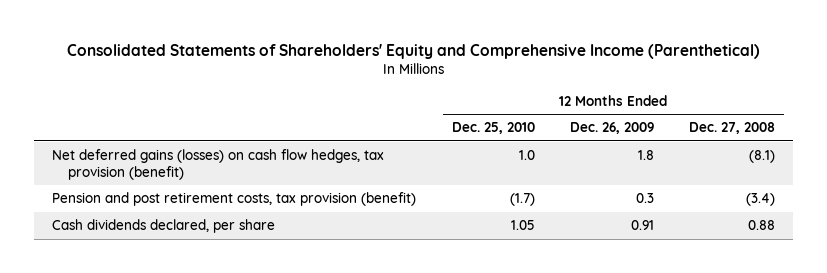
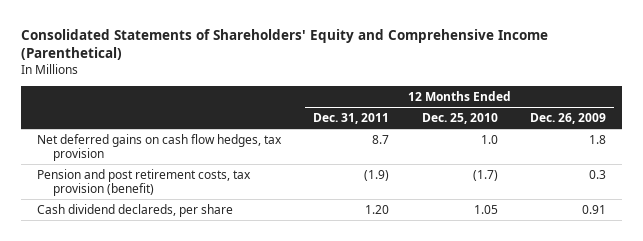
[689,122,776,135] Dec. 27, 2008 -> none
none -> [313,112,390,124] Dec. 31, 2011
[52,149,385,180] Net deferred gains (losses) on cash flow hedges, tax provision (benefit) -> [37,133,283,161] Net deferred gains on cash flow hedges, tax provision
[52,219,276,234] Cash dividends declared, per share -> [37,203,234,217] Cash dividend declareds, per share

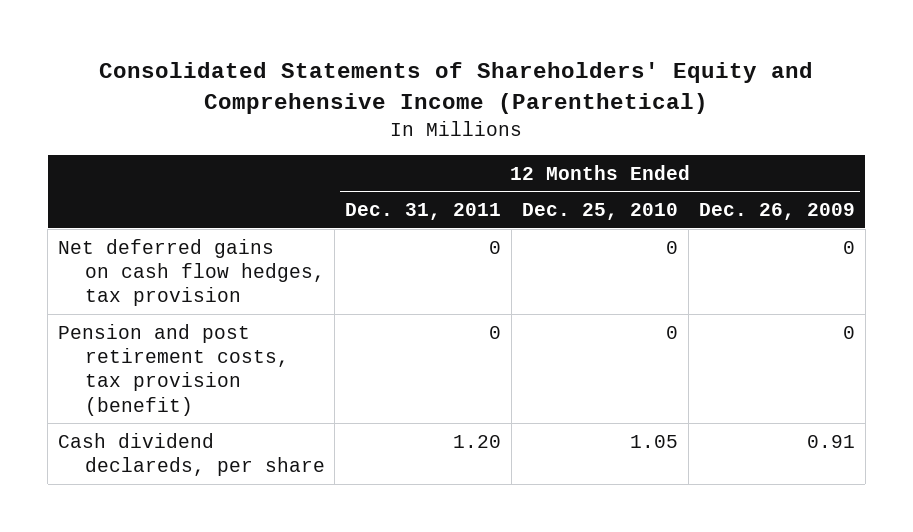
[372,134,390,144] 8.7 -> [489,240,502,254] 0
[480,134,498,144] 1.0 -> [666,240,679,254] 0
[589,134,607,144] 1.8 -> [842,240,855,254] 0
[364,169,390,181] (1.9) -> [489,325,502,339] 0
[472,169,498,181] (1.7) -> [666,325,679,339] 0
[589,169,607,179] 0.3 -> [842,325,855,339] 0

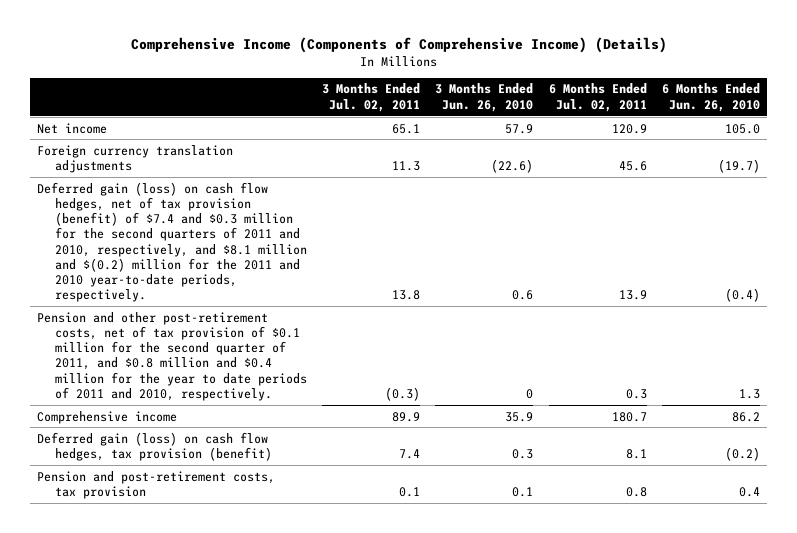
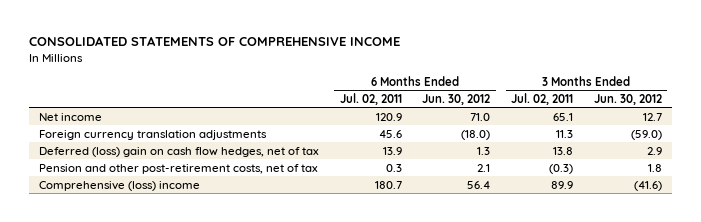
[130,36,667,53] Comprehensive Income (Components of Comprehensive Income) (Details) -> [28,36,400,47] CONSOLIDATED STATEMENTS OF COMPREHENSIVE INCOME
[435,83,534,112] 3 Months Ended Jun. 26, 2010 -> none
[661,83,760,112] 6 Months Ended Jun. 26, 2010 -> none
none -> [422,93,491,105] Jun. 30, 2012
none -> [593,93,662,105] Jun. 30, 2012
[37,431,273,461] Deferred gain (loss) on cash flow hedges, tax provision (benefit) -> none
[37,470,276,499] Pension and post-retirement costs, tax provision -> none
[37,181,308,303] Deferred gain (loss) on cash flow hedges, net of tax provision (benefit) of $7.4 and $0.3 million for the second quarters of 2011 and 2010, respectively, and $8.1 million and $(0.2) million for the 2011 and 2010 year-to-date periods, respectively. -> [38,146,319,157] Deferred (loss) gain on cash flow hedges, net of tax
[37,311,308,401] Pension and other post-retirement costs, net of tax provision of $0.1 million for the second quarter of 2011, and $0.8 million and $0.4 million for the year to date periods of 2011 and 2010, respectively. -> [38,163,318,174] Pension and other post-retirement costs, net of tax
[37,410,178,424] Comprehensive income -> [38,180,200,191] Comprehensive (loss) income

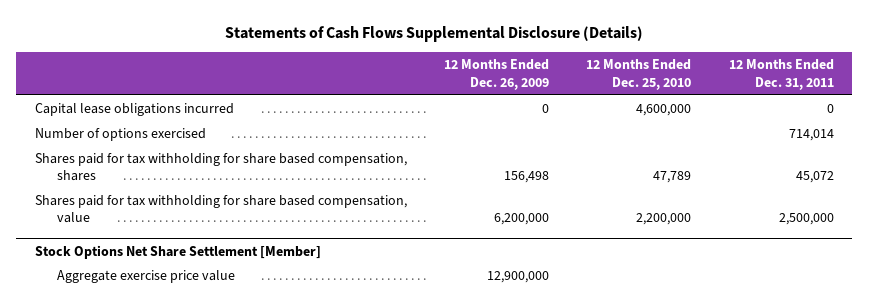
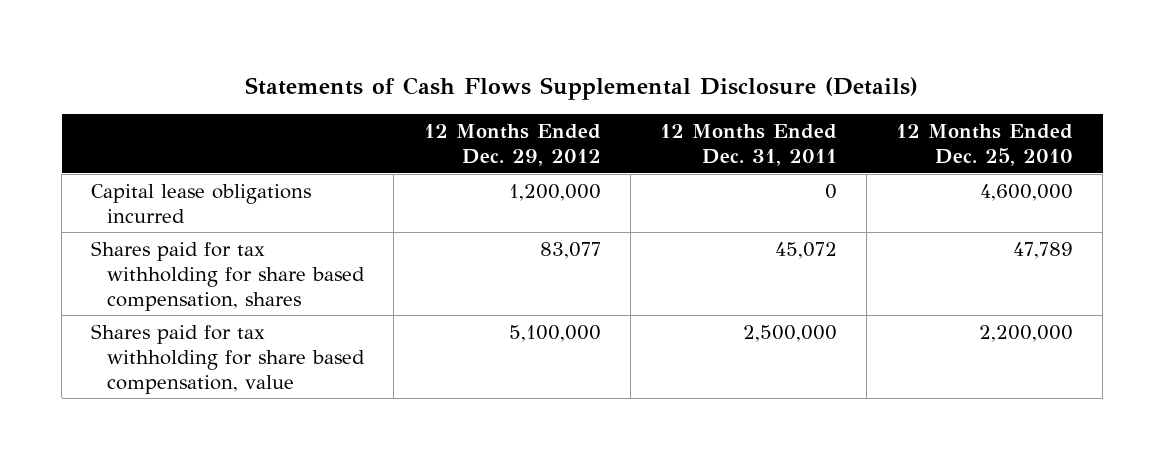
[444,59,550,90] 12 Months Ended Dec. 26, 2009 -> none
none -> [423,124,601,167] 12 Months Ended Dec. 29, 2012
[35,127,207,141] Number of options exercised -> none
[35,244,322,259] Stock Options Net Share Settlement [Member] -> none
[57,269,236,283] Aggregate exercise price value -> none

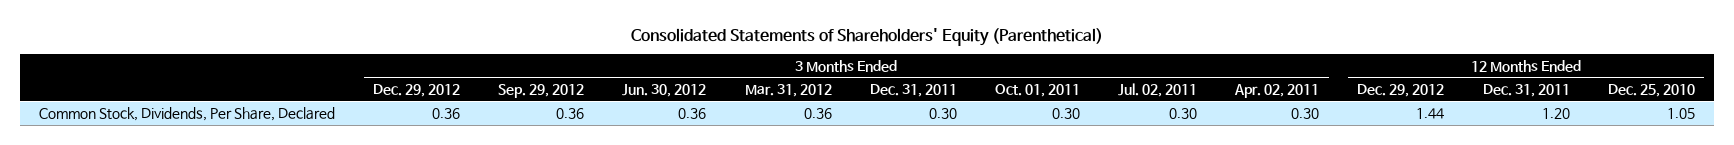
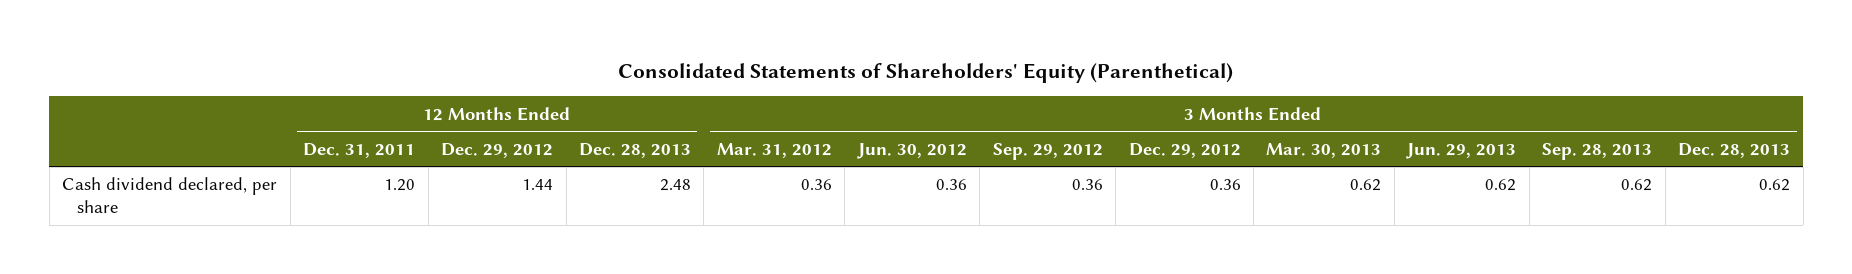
[869,83,957,97] Dec. 31, 2011 -> none
[994,83,1080,97] Oct. 01, 2011 -> none
[1118,82,1198,97] Jul. 02, 2011 -> none
[1234,83,1320,98] Apr. 02, 2011 -> none
[1607,83,1695,97] Dec. 25, 2010 -> none
none -> [578,142,691,158] Dec. 28, 2013
none -> [1266,142,1382,158] Mar. 30, 2013
none -> [1406,142,1517,159] Jun. 29, 2013
none -> [1542,142,1653,160] Sep. 28, 2013
none -> [1678,142,1791,158] Dec. 28, 2013
[38,107,335,122] Common Stock, Dividends, Per Share, Declared -> [62,177,278,214] Cash dividend declared, per share

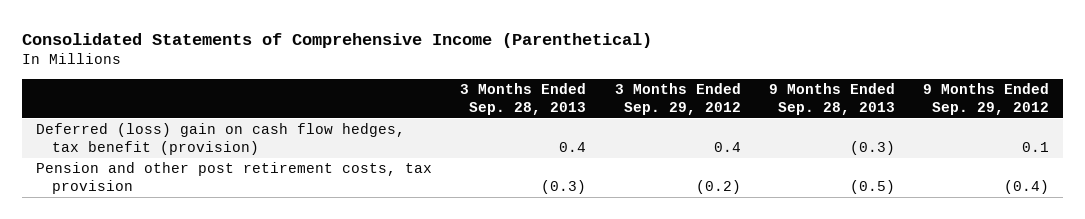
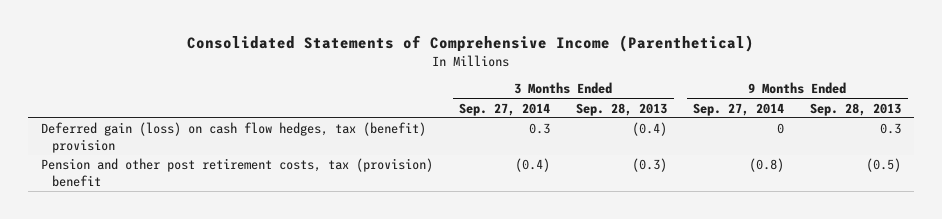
[614,83,741,115] 3 Months Ended Sep. 29, 2012 -> none
[923,83,1050,115] 9 Months Ended Sep. 29, 2012 -> none
none -> [459,102,551,116] Sep. 27, 2014
none -> [693,102,785,116] Sep. 27, 2014
[35,123,405,155] Deferred (loss) gain on cash flow hedges, tax benefit (provision) -> [41,122,427,153] Deferred gain (loss) on cash flow hedges, tax (benefit) provision
[559,141,587,152] 0.4 -> [632,122,668,137] (0.4)
[849,140,895,155] (0.3) -> [880,123,902,135] 0.3
[35,162,432,194] Pension and other post retirement costs, tax provision -> [41,158,434,187] Pension and other post retirement costs, tax (provision) benefit

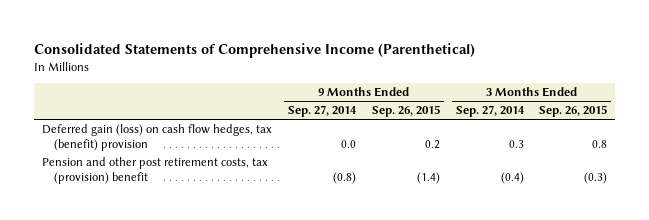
[576,102,668,116] Sep. 28, 2013 -> none
[810,102,902,116] Sep. 28, 2013 -> none
none -> [371,105,440,118] Sep. 26, 2015
none -> [539,105,608,118] Sep. 26, 2015
[777,123,785,135] 0 -> [340,139,356,148] 0.0

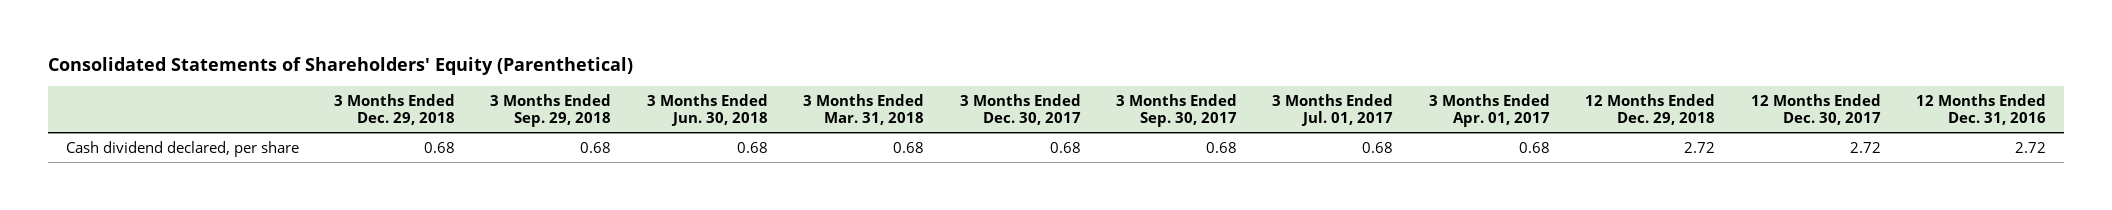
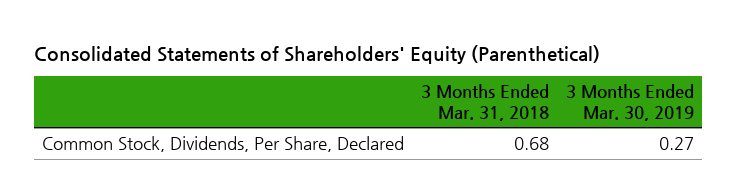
[334,94,456,126] 3 Months Ended Dec. 29, 2018 -> none
[490,94,612,128] 3 Months Ended Sep. 29, 2018 -> none
[646,94,768,127] 3 Months Ended Jun. 30, 2018 -> none
[959,94,1081,126] 3 Months Ended Dec. 30, 2017 -> none
[1115,94,1237,128] 3 Months Ended Sep. 30, 2017 -> none
[1272,94,1394,127] 3 Months Ended Jul. 01, 2017 -> none
[1428,94,1550,128] 3 Months Ended Apr. 01, 2017 -> none
[1585,94,1716,126] 12 Months Ended Dec. 29, 2018 -> none
[1750,94,1881,126] 12 Months Ended Dec. 30, 2017 -> none
[1915,94,2046,126] 12 Months Ended Dec. 31, 2016 -> none
none -> [565,84,694,121] 3 Months Ended Mar. 30, 2019
[65,140,299,157] Cash dividend declared, per share -> [42,136,405,153] Common Stock, Dividends, Per Share, Declared

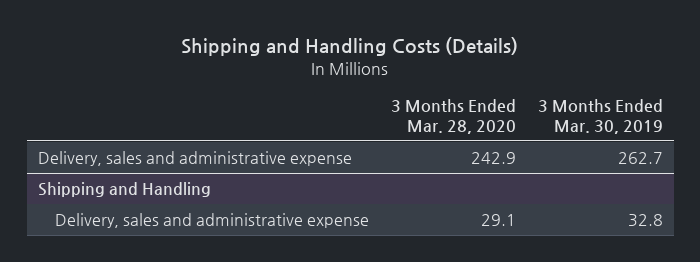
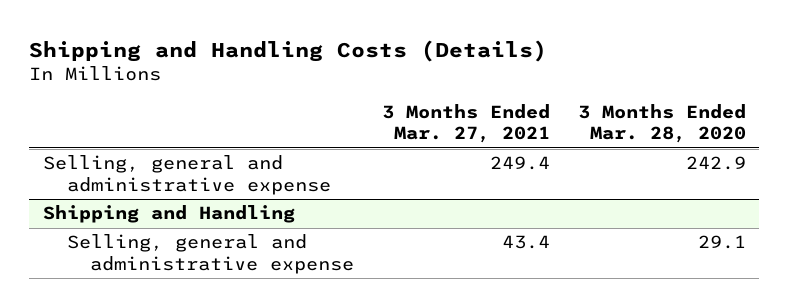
[537,98,663,135] 3 Months Ended Mar. 30, 2019 -> none
none -> [381,103,550,144] 3 Months Ended Mar. 27, 2021
[37,151,352,167] Delivery, sales and administrative expense -> [43,155,331,195] Selling, general and administrative expense
[54,213,369,229] Delivery, sales and administrative expense -> [66,234,355,274] Selling, general and administrative expense

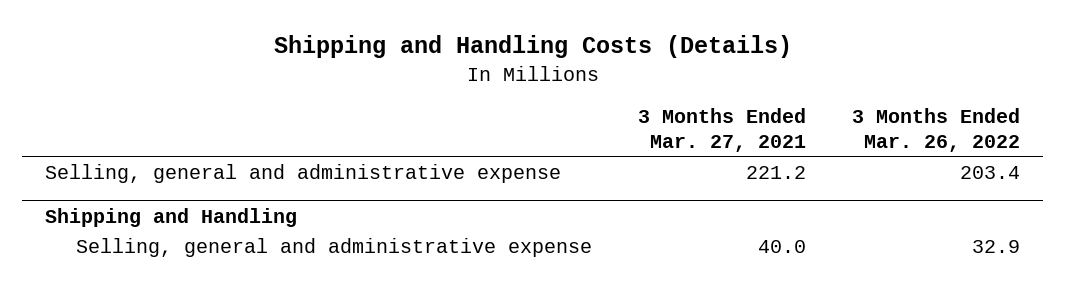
[577,103,746,144] 3 Months Ended Mar. 28, 2020 -> none
none -> [852,107,1021,152] 3 Months Ended Mar. 26, 2022
[489,156,550,171] 249.4 -> [746,166,807,180] 221.2
[501,235,550,250] 43.4 -> [758,240,807,254] 40.0

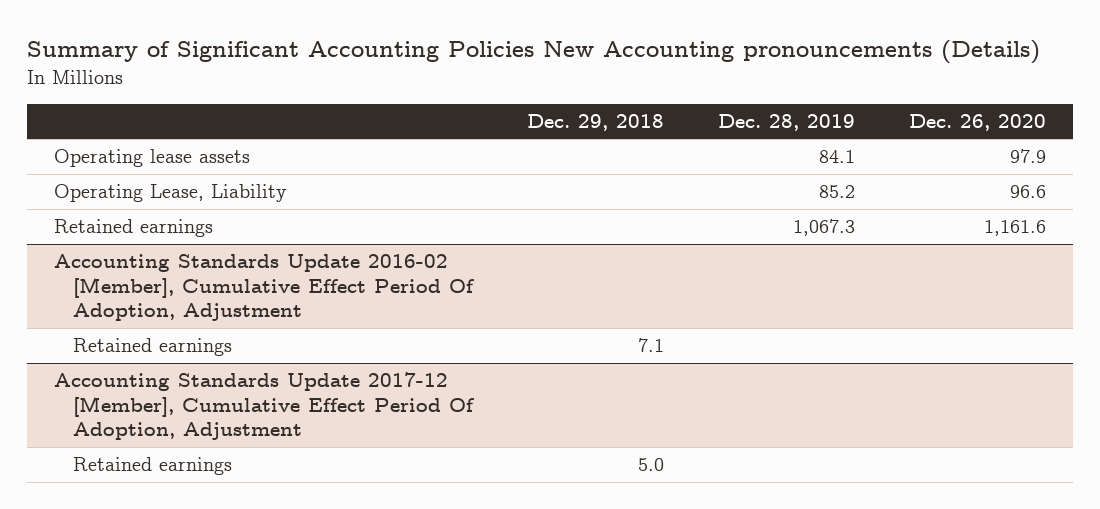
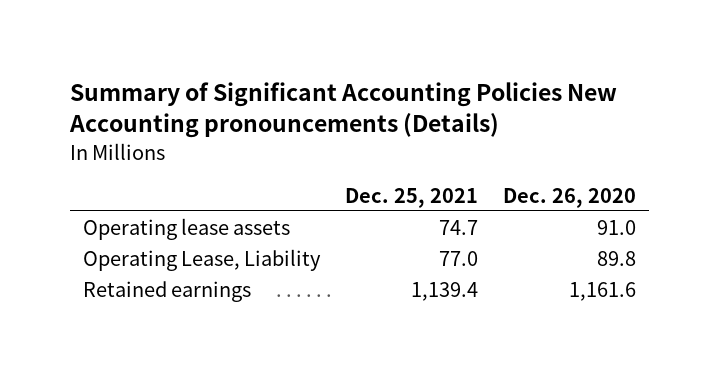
[527,113,665,131] Dec. 29, 2018 -> none
[718,113,856,131] Dec. 28, 2019 -> none
none -> [345,187,479,208] Dec. 25, 2021
[1009,149,1046,164] 97.9 -> [597,219,637,235] 91.0
[1009,185,1046,199] 96.6 -> [597,250,637,266] 89.8
[53,254,476,322] Accounting Standards Update 2016-02 [Member], Cumulative Effect Period Of Adoption, Adjustment -> none
[73,338,233,357] Retained earnings -> none
[53,372,476,441] Accounting Standards Update 2017-12 [Member], Cumulative Effect Period Of Adoption, Adjustment -> none
[73,457,233,476] Retained earnings -> none

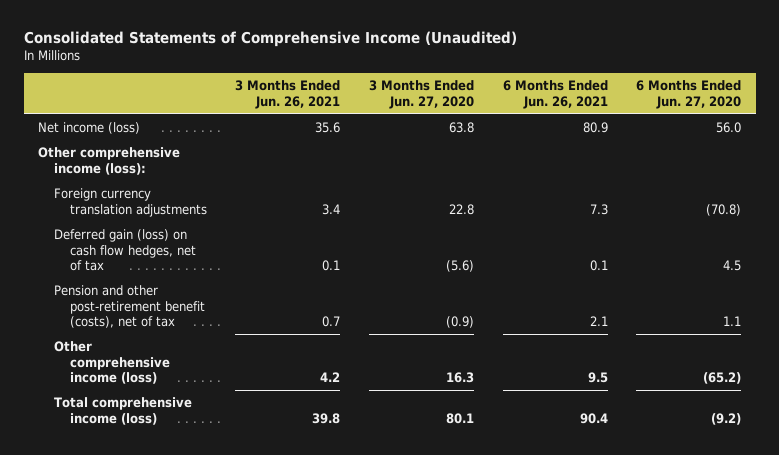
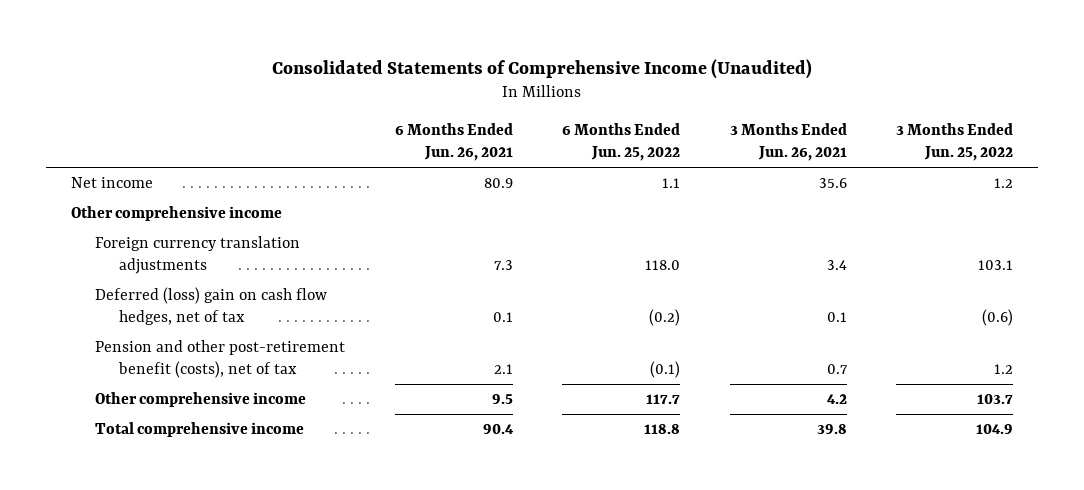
[369,80,475,109] 3 Months Ended Jun. 27, 2020 -> none
[636,80,742,109] 6 Months Ended Jun. 27, 2020 -> none
none -> [562,123,681,161] 6 Months Ended Jun. 25, 2022
none -> [896,123,1014,161] 3 Months Ended Jun. 25, 2022
[38,122,141,135] Net income (loss) -> [70,177,153,189] Net income
[38,147,181,175] Other comprehensive income (loss): -> [70,206,282,222] Other comprehensive income
[53,229,196,272] Deferred gain (loss) on cash flow hedges, net of tax -> [95,287,328,325] Deferred (loss) gain on cash flow hedges, net of tax
[53,341,170,385] Other comprehensive income (loss) -> [95,392,307,408] Other comprehensive income
[53,397,192,425] Total comprehensive income (loss) -> [95,422,305,438] Total comprehensive income

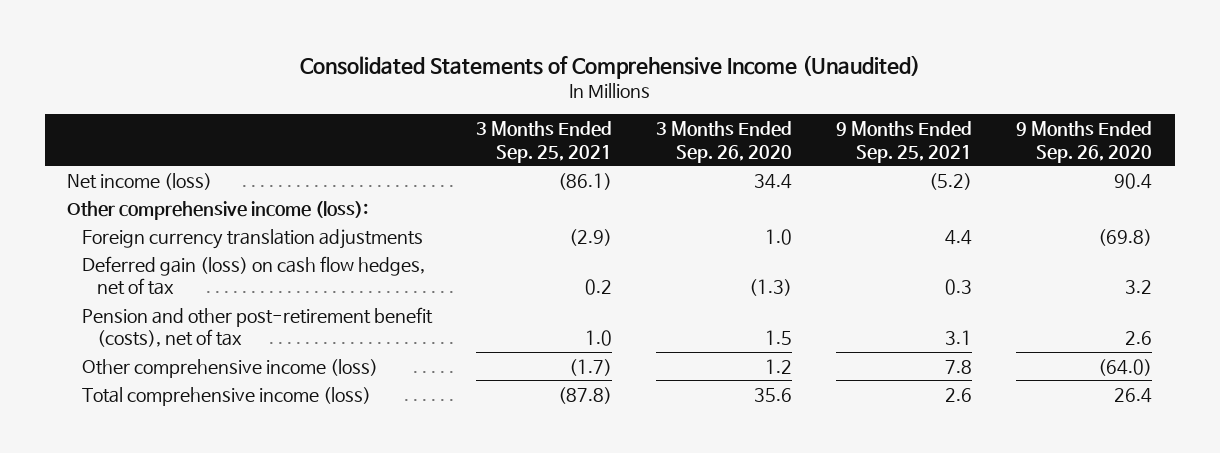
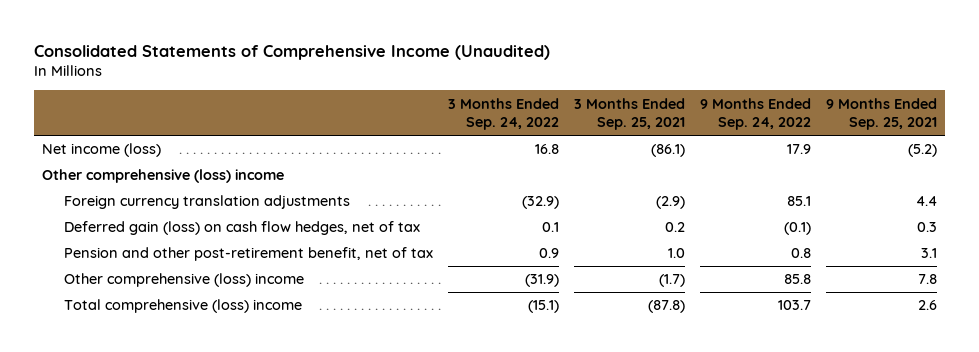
[656,120,793,163] 3 Months Ended Sep. 26, 2020 -> none
[1016,120,1153,163] 9 Months Ended Sep. 26, 2020 -> none
none -> [448,97,560,131] 3 Months Ended Sep. 24, 2022
none -> [700,97,812,131] 9 Months Ended Sep. 24, 2022
[67,200,369,220] Other comprehensive income (loss): -> [41,169,284,184] Other comprehensive (loss) income
[82,306,434,348] Pension and other post-retirement benefit (costs), net of tax -> [64,247,434,262] Pension and other post-retirement benefit, net of tax
[82,358,379,378] Other comprehensive income (loss) -> [64,273,305,288] Other comprehensive (loss) income
[82,386,372,406] Total comprehensive income (loss) -> [64,299,303,314] Total comprehensive (loss) income

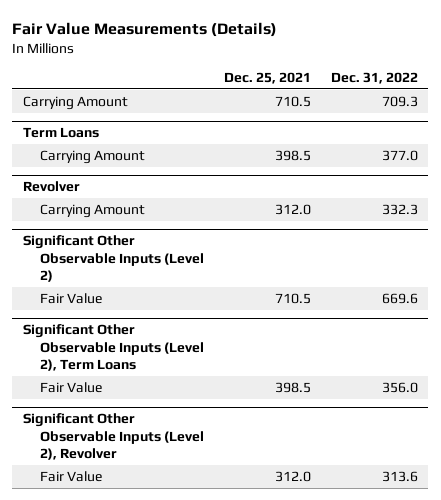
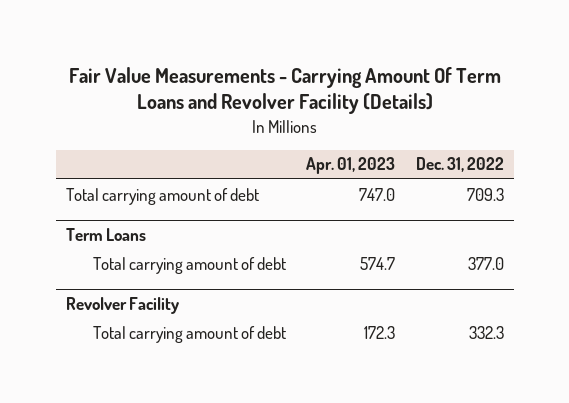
[12,21,278,37] Fair Value Measurements (Details) -> [68,66,501,115] Fair Value Measurements - Carrying Amount Of Term Loans and Revolver Facility (Details)
[223,72,311,85] Dec. 25, 2021 -> none
none -> [306,157,396,175] Apr. 01, 2023
[22,95,128,110] Carrying Amount -> [65,187,259,205] Total carrying amount of debt
[22,235,204,282] Significant Other Observable Inputs (Level 2) -> none
[39,292,102,304] Fair Value -> none
[22,324,204,371] Significant Other Observable Inputs (Level 2), Term Loans -> none
[39,381,102,393] Fair Value -> none
[22,413,204,460] Significant Other Observable Inputs (Level 2), Revolver -> none
[39,470,102,482] Fair Value -> none
[39,149,145,164] Carrying Amount -> [93,256,287,274] Total carrying amount of debt
[22,181,80,193] Revolver -> [65,296,179,314] Revolver Facility
[39,203,145,218] Carrying Amount -> [93,325,287,343] Total carrying amount of debt

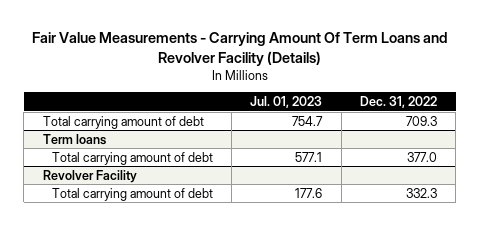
[306,157,396,175] Apr. 01, 2023 -> none
none -> [250,96,323,109] Jul. 01, 2023
[65,227,146,241] Term Loans -> [42,133,106,145] Term loans

